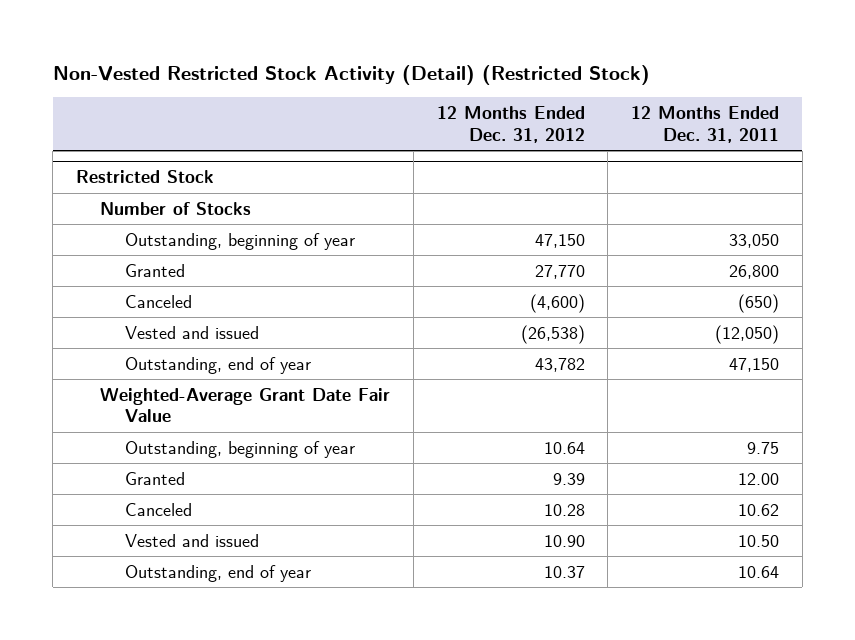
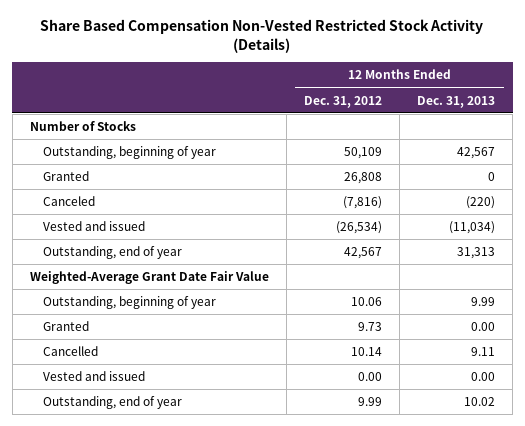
[52,64,650,85] Non-Vested Restricted Stock Activity (Detail) (Restricted Stock) -> [40,19,484,54] Share Based Compensation Non-Vested Restricted Stock Activity (Details)
[630,106,779,143] 12 Months Ended Dec. 31, 2011 -> none
none -> [417,95,496,108] Dec. 31, 2013
[75,170,214,184] Restricted Stock -> none
[534,233,585,248] 47,150 -> [343,147,382,160] 50,109
[534,264,585,279] 27,770 -> [343,172,382,185] 26,808
[529,293,585,313] (4,600) -> [342,196,382,210] (7,816)
[520,324,585,344] (26,538) -> [335,221,382,235] (26,534)
[534,357,585,372] 43,782 -> [343,247,382,260] 42,567
[125,502,193,516] Canceled -> none
[543,441,585,454] 10.64 -> [350,297,382,307] 10.06
[552,472,585,485] 9.39 -> [357,322,382,332] 9.73
none -> [43,346,99,357] Cancelled
[543,534,585,547] 10.90 -> [357,372,382,382] 0.00
[543,565,585,578] 10.37 -> [357,397,382,407] 9.99

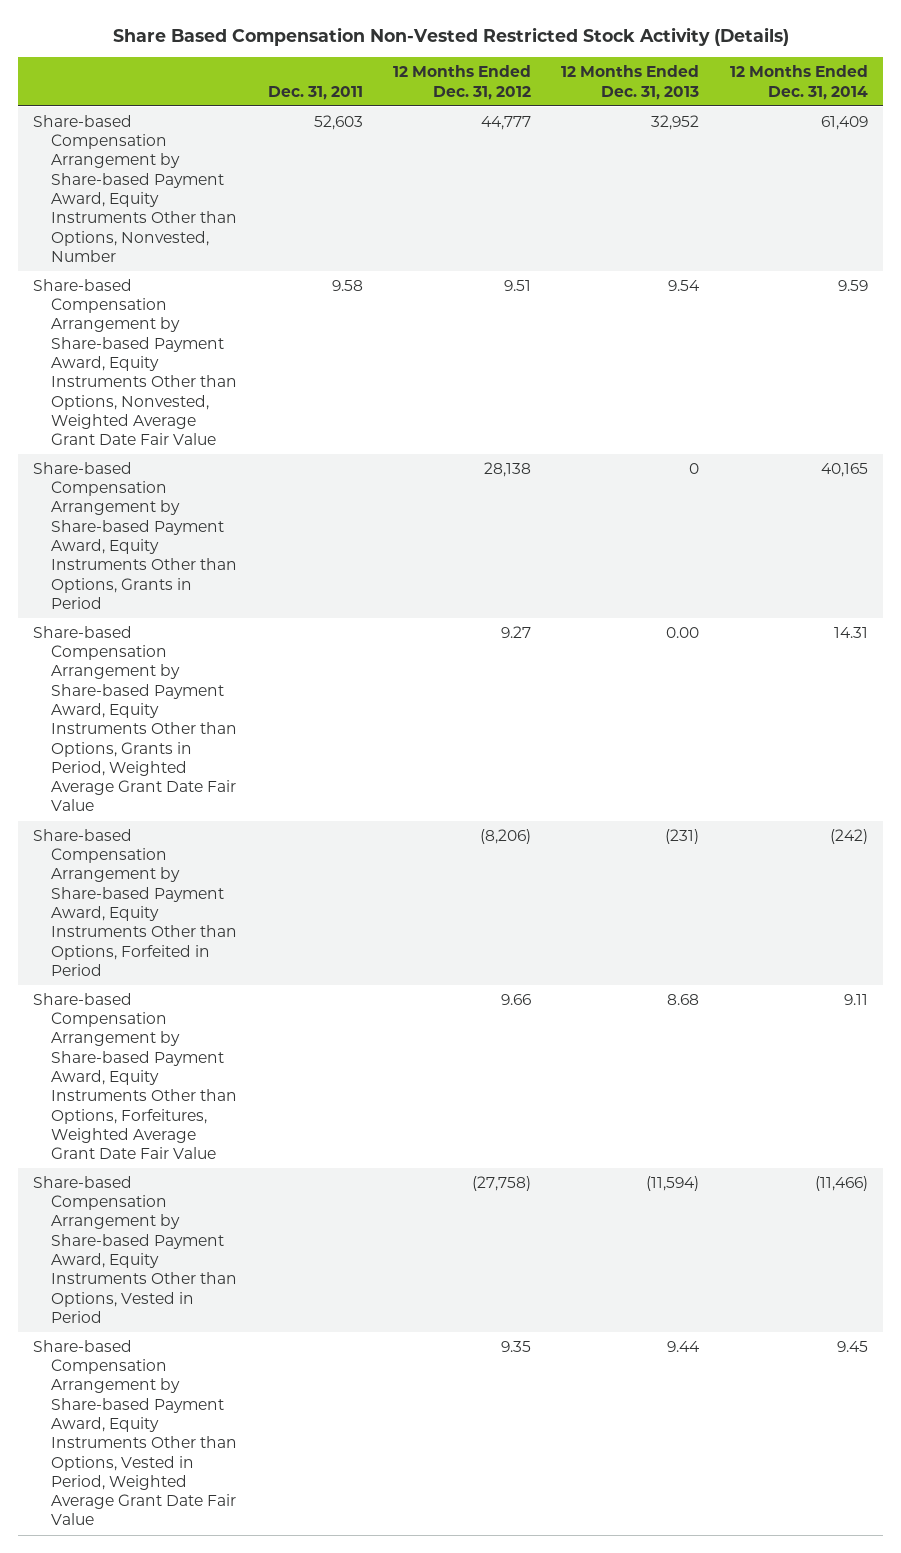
none -> [267,85,363,100] Dec. 31, 2011
none -> [729,65,868,100] 12 Months Ended Dec. 31, 2014
[29,121,136,132] Number of Stocks -> none
[43,146,217,160] Outstanding, beginning of year -> none
[43,171,90,182] Granted -> none
[43,196,96,207] Canceled -> none
[43,221,146,232] Vested and issued -> none
[43,246,183,260] Outstanding, end of year -> none
[29,271,269,285] Weighted-Average Grant Date Fair Value -> none
[43,296,217,310] Outstanding, beginning of year -> none
[43,321,90,332] Granted -> none
[43,346,99,357] Cancelled -> none
[43,371,146,382] Vested and issued -> none
[43,396,183,410] Outstanding, end of year -> none
none -> [33,114,238,262] Share-based Compensation Arrangement by Share-based Payment Award, Equity Instruments Other than Options, Nonvested, Number
none -> [33,278,238,446] Share-based Compensation Arrangement by Share-based Payment Award, Equity Instruments Other than Options, Nonvested, Weighted Average Grant Date Fair Value
none -> [33,461,238,609] Share-based Compensation Arrangement by Share-based Payment Award, Equity Instruments Other than Options, Grants in Period
none -> [33,625,238,812] Share-based Compensation Arrangement by Share-based Payment Award, Equity Instruments Other than Options, Grants in Period, Weighted Average Grant Date Fair Value
none -> [33,828,238,976] Share-based Compensation Arrangement by Share-based Payment Award, Equity Instruments Other than Options, Forfeited in Period
none -> [33,992,238,1160] Share-based Compensation Arrangement by Share-based Payment Award, Equity Instruments Other than Options, Forfeitures, Weighted Average Grant Date Fair Value
none -> [33,1175,238,1323] Share-based Compensation Arrangement by Share-based Payment Award, Equity Instruments Other than Options, Vested in Period
none -> [33,1339,238,1526] Share-based Compensation Arrangement by Share-based Payment Award, Equity Instruments Other than Options, Vested in Period, Weighted Average Grant Date Fair Value

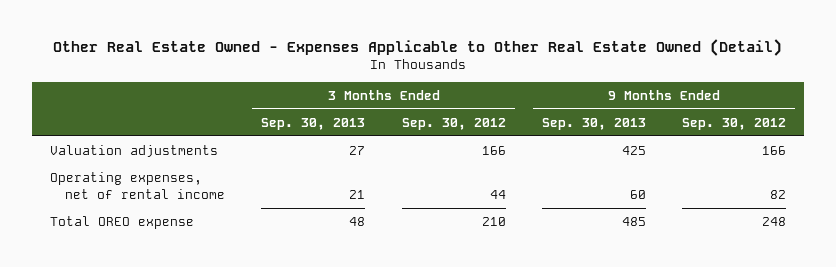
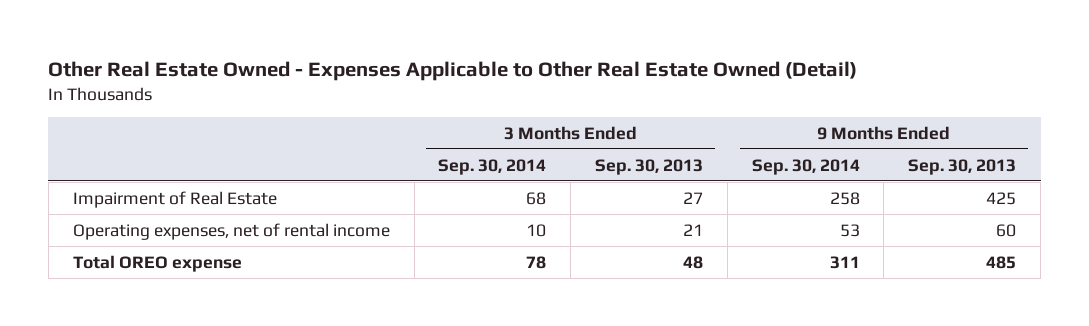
[401,117,506,130] Sep. 30, 2012 -> none
[682,117,787,130] Sep. 30, 2012 -> none
none -> [438,158,547,175] Sep. 30, 2014
none -> [751,158,860,175] Sep. 30, 2014
[49,144,218,157] Valuation adjustments -> [72,190,277,208] Impairment of Real Estate

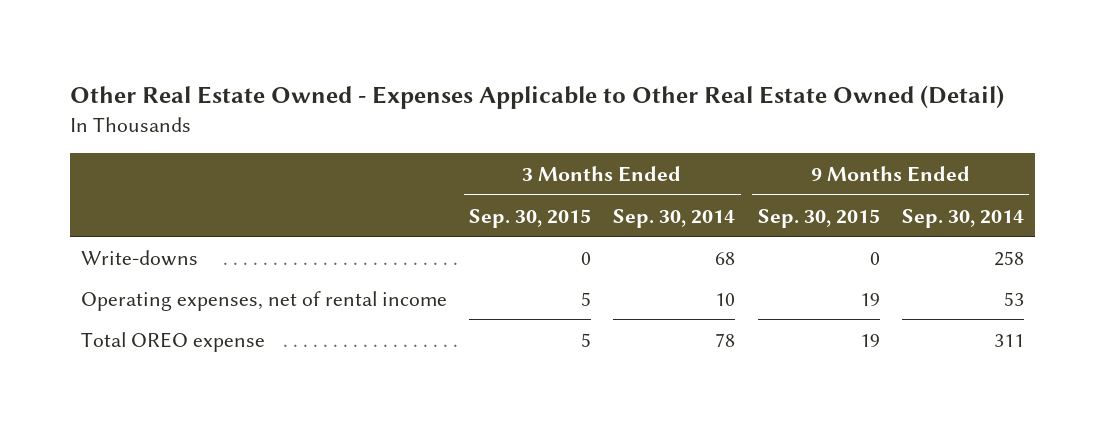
[595,158,704,175] Sep. 30, 2013 -> none
[908,158,1017,175] Sep. 30, 2013 -> none
none -> [469,208,592,228] Sep. 30, 2015
none -> [757,208,880,228] Sep. 30, 2015
[72,190,277,208] Impairment of Real Estate -> [80,249,198,266] Write-downs

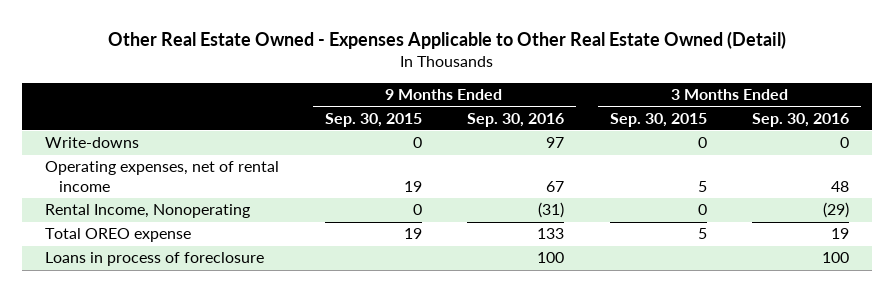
[613,208,736,228] Sep. 30, 2014 -> none
[901,208,1024,228] Sep. 30, 2014 -> none
none -> [467,112,565,127] Sep. 30, 2016
none -> [752,112,850,127] Sep. 30, 2016
none -> [44,204,250,219] Rental Income, Nonoperating
none -> [44,252,264,267] Loans in process of foreclosure

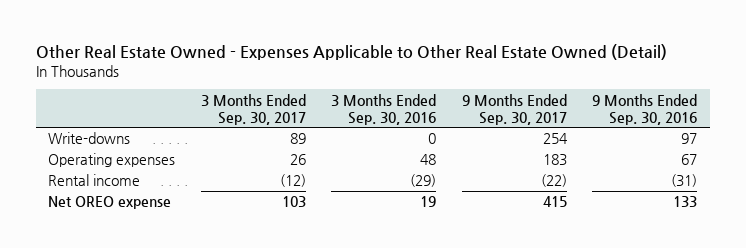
[324,112,422,127] Sep. 30, 2015 -> none
[609,112,707,127] Sep. 30, 2015 -> none
none -> [200,93,306,125] 3 Months Ended Sep. 30, 2017
none -> [461,93,567,125] 9 Months Ended Sep. 30, 2017
[44,252,264,267] Loans in process of foreclosure -> none
[44,161,279,192] Operating expenses, net of rental income -> [48,153,176,168] Operating expenses
[44,204,250,219] Rental Income, Nonoperating -> [48,174,141,187] Rental income
[44,228,191,243] Total OREO expense -> [48,196,172,210] Net OREO expense

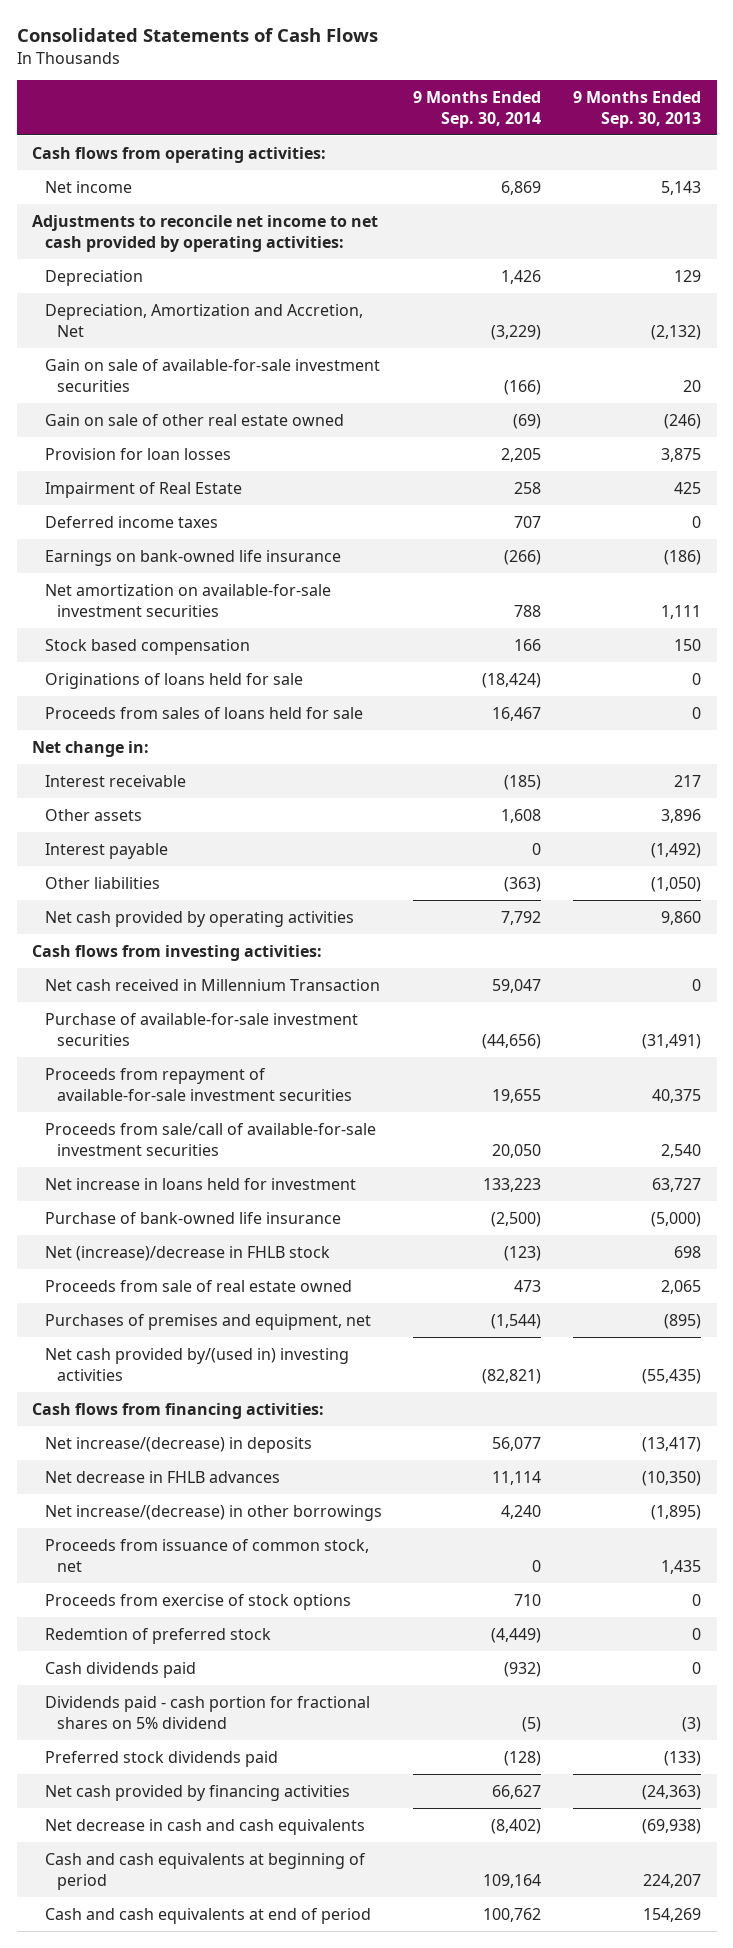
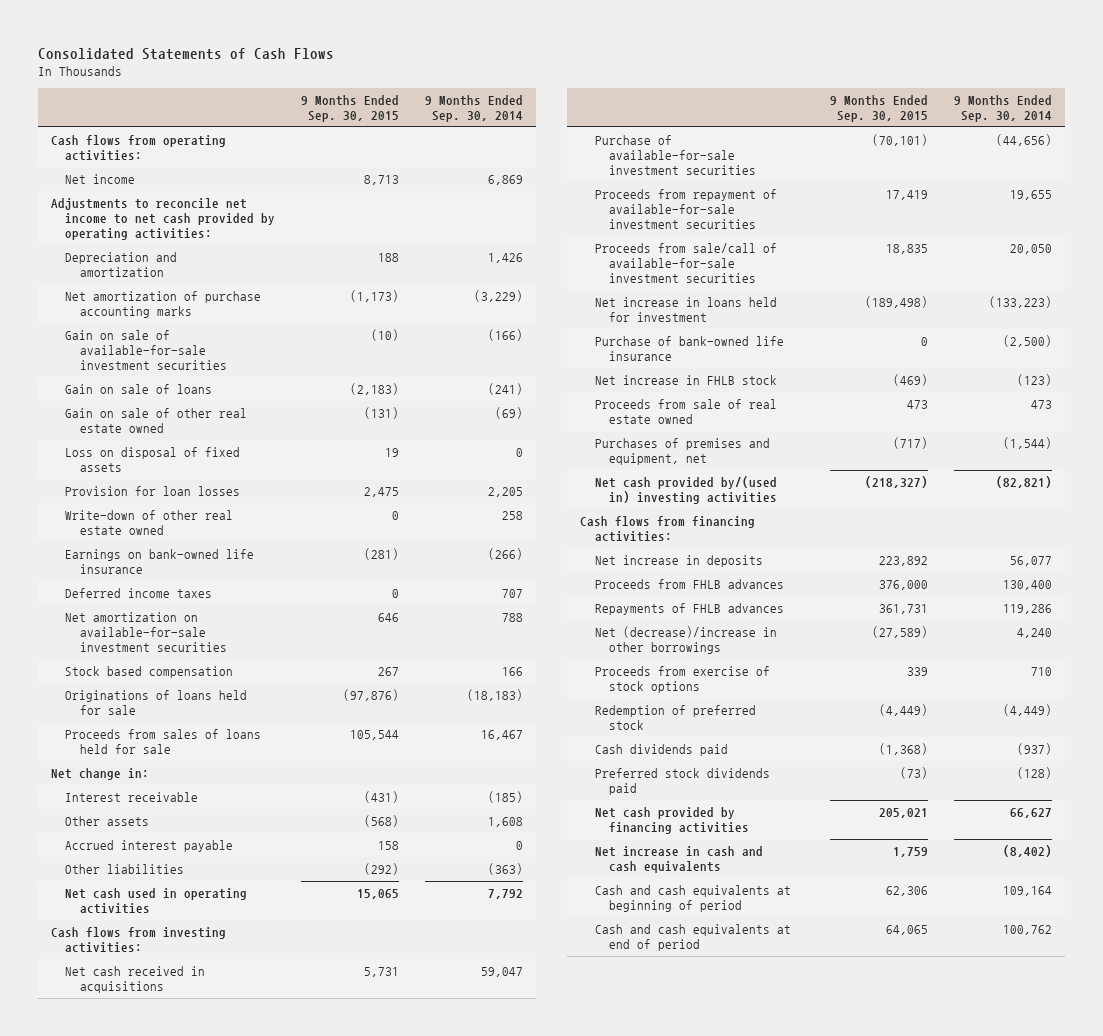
[572,90,701,128] 9 Months Ended Sep. 30, 2013 -> none
none -> [301,95,400,122] 9 Months Ended Sep. 30, 2015
[44,269,143,286] Depreciation -> [65,252,178,277] Depreciation and amortization
[44,303,363,337] Depreciation, Amortization and Accretion, Net -> [65,291,262,318] Net amortization of purchase accounting marks
none -> [65,384,213,395] Gain on sale of loans
none -> [65,447,241,472] Loss on disposal of fixed assets
[44,481,242,498] Impairment of Real Estate -> [65,510,234,535] Write-down of other real estate owned
[44,515,218,528] Deferred income taxes -> [65,588,213,599] Deferred income taxes
[482,672,542,688] (18,424) -> [466,689,523,702] (18,183)
[44,842,168,859] Interest payable -> [65,840,234,853] Accrued interest payable
[44,910,354,927] Net cash provided by operating activities -> [65,888,248,914] Net cash used in operating activities
[44,978,380,991] Net cash received in Millennium Transaction -> [65,966,206,993] Net cash received in acquisitions
[483,1177,542,1192] 133,223 -> [988,296,1052,309] (133,223)
[44,1245,330,1261] Net (increase)/decrease in FHLB stock -> [594,375,777,386] Net increase in FHLB stock
[44,1470,280,1483] Net decrease in FHLB advances -> none
[44,1538,369,1572] Proceeds from issuance of common stock, net -> none
[44,1436,312,1453] Net increase/(decrease) in deposits -> [594,555,763,568] Net increase in deposits
none -> [594,579,784,590] Proceeds from FHLB advances
none -> [594,603,784,616] Repayments of FHLB advances
[44,1504,382,1521] Net increase/(decrease) in other borrowings -> [594,626,777,654] Net (decrease)/increase in other borrowings
[44,1695,370,1729] Dividends paid - cash portion for fractional shares on 5% dividend -> none
[44,1627,271,1644] Redemtion of preferred stock -> [594,705,756,730] Redemption of preferred stock
[504,1661,542,1677] (932) -> [1016,743,1052,756] (937)
[44,1818,365,1835] Net decrease in cash and cash equivalents -> [594,846,763,873] Net increase in cash and cash equivalents

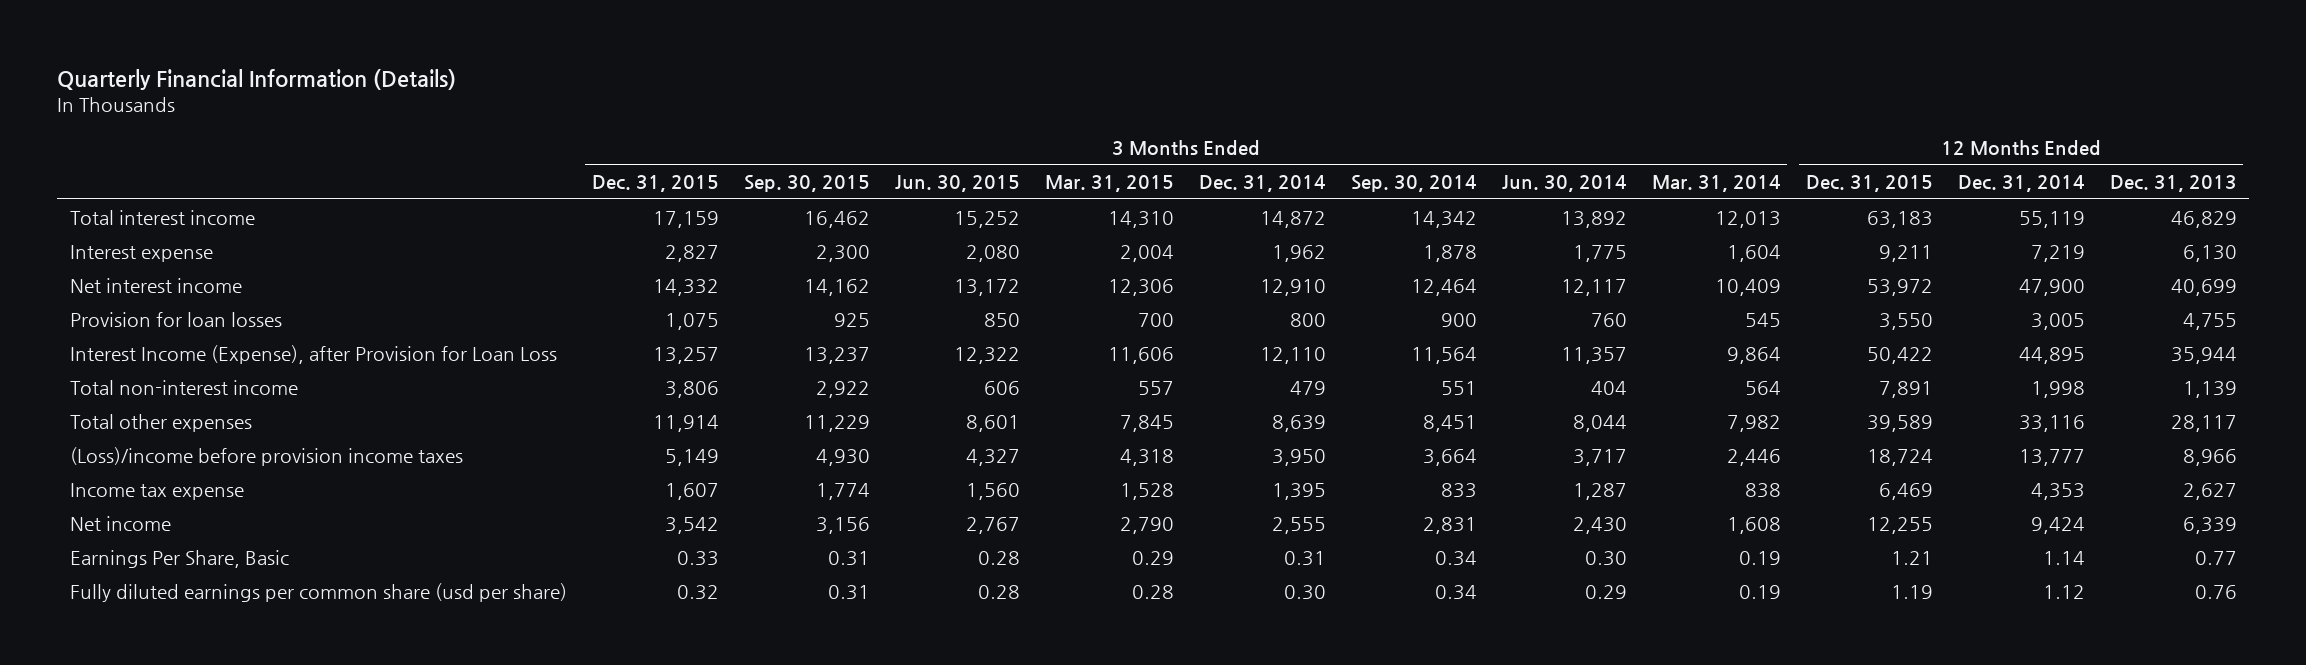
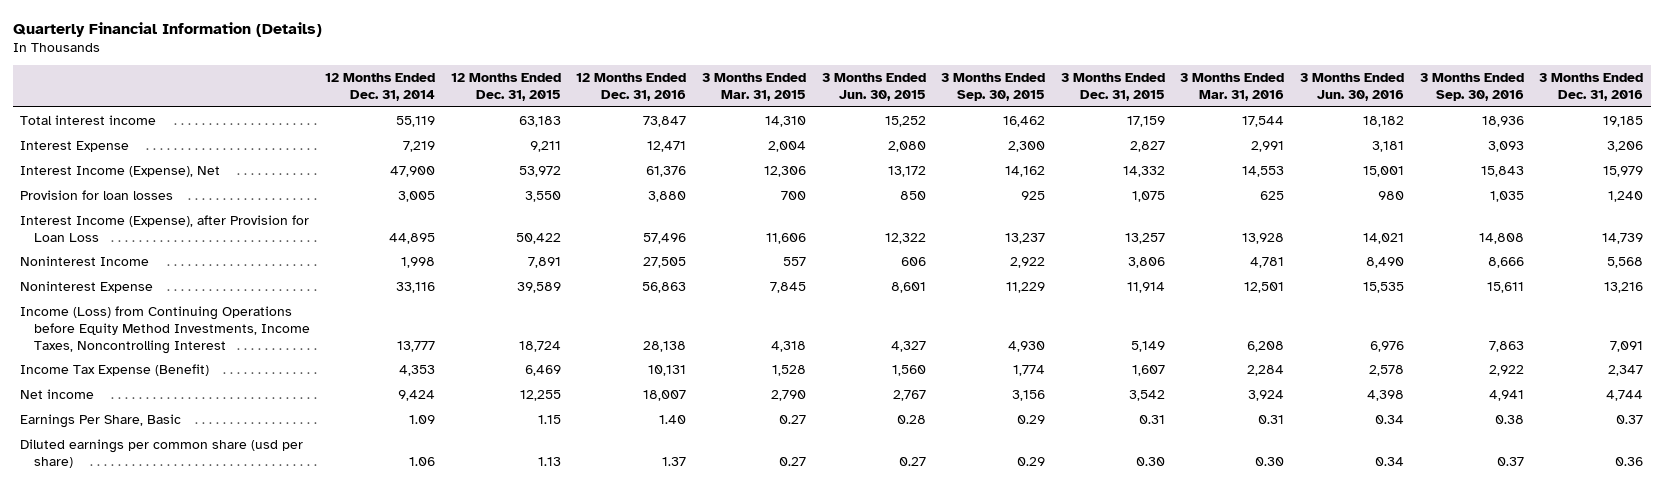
[1198,174,1326,192] Dec. 31, 2014 -> none
[1350,174,1477,192] Sep. 30, 2014 -> none
[1501,174,1627,192] Jun. 30, 2014 -> none
[1651,174,1781,192] Mar. 31, 2014 -> none
[2109,174,2237,192] Dec. 31, 2013 -> none
none -> [576,73,687,101] 12 Months Ended Dec. 31, 2016
none -> [1180,73,1285,101] 3 Months Ended Mar. 31, 2016
none -> [1299,73,1404,101] 3 Months Ended Jun. 30, 2016
none -> [1419,73,1524,101] 3 Months Ended Sep. 30, 2016
none -> [1539,73,1644,101] 3 Months Ended Dec. 31, 2016
[69,244,213,262] Interest expense -> [20,140,130,152] Interest Expense
[69,277,242,293] Net interest income -> [20,165,221,177] Interest Income (Expense), Net
[69,379,298,395] Total non-interest income -> [20,255,150,266] Noninterest Income
[69,413,252,432] Total other expenses -> [20,280,154,293] Noninterest Expense
[69,446,463,466] (Loss)/income before provision income taxes -> [20,305,310,354] Income (Loss) from Continuing Operations before Equity Method Investments, Income Taxes, Noncontrolling Interest
[69,482,244,500] Income tax expense -> [20,363,210,376] Income Tax Expense (Benefit)
[676,550,719,566] 0.33 -> [1138,414,1165,424] 0.31
[827,550,870,566] 0.31 -> [1017,414,1046,424] 0.29
[1131,550,1174,565] 0.29 -> [778,414,806,424] 0.27
[1890,550,1933,565] 1.21 -> [537,414,561,424] 1.15
[2042,550,2085,565] 1.14 -> [409,414,436,424] 1.09
[69,582,567,602] Fully diluted earnings per common share (usd per share) -> [20,438,304,468] Diluted earnings per common share (usd per share)
[676,584,719,600] 0.32 -> [1135,456,1165,466] 0.30
[827,584,870,600] 0.31 -> [1017,456,1046,466] 0.29
[977,584,1020,599] 0.28 -> [898,456,926,466] 0.27
[1131,584,1174,599] 0.28 -> [778,456,806,466] 0.27
[1890,584,1933,599] 1.19 -> [537,456,561,466] 1.13
[2042,584,2085,599] 1.12 -> [409,456,436,466] 1.06

